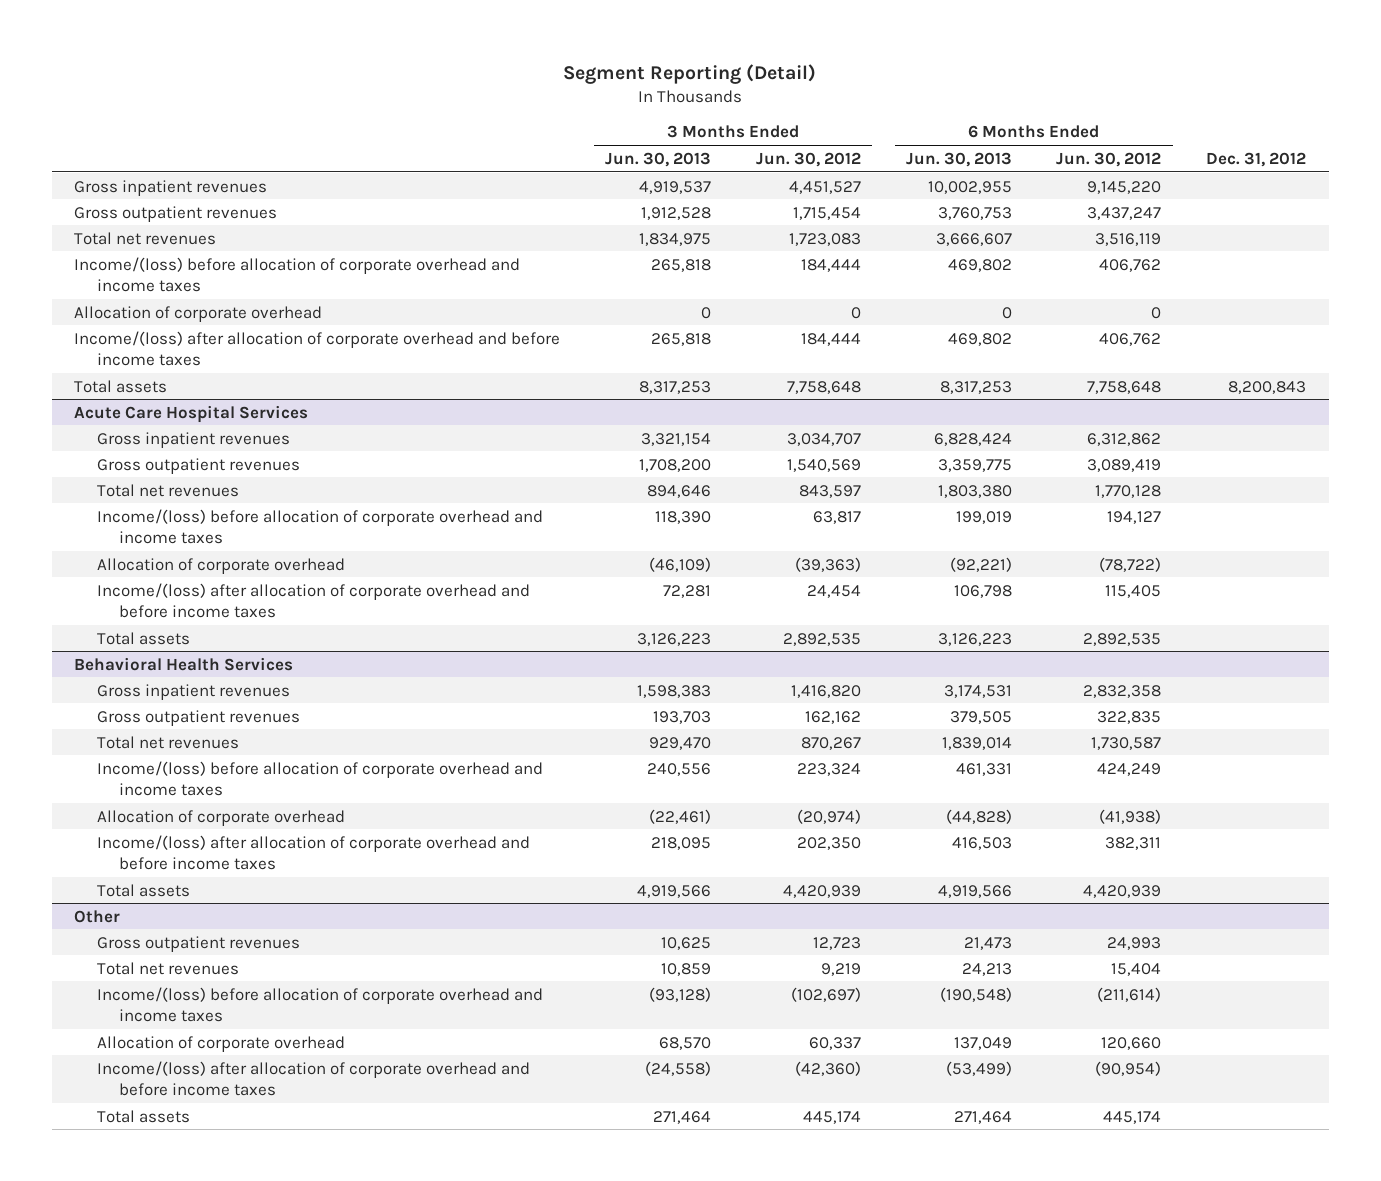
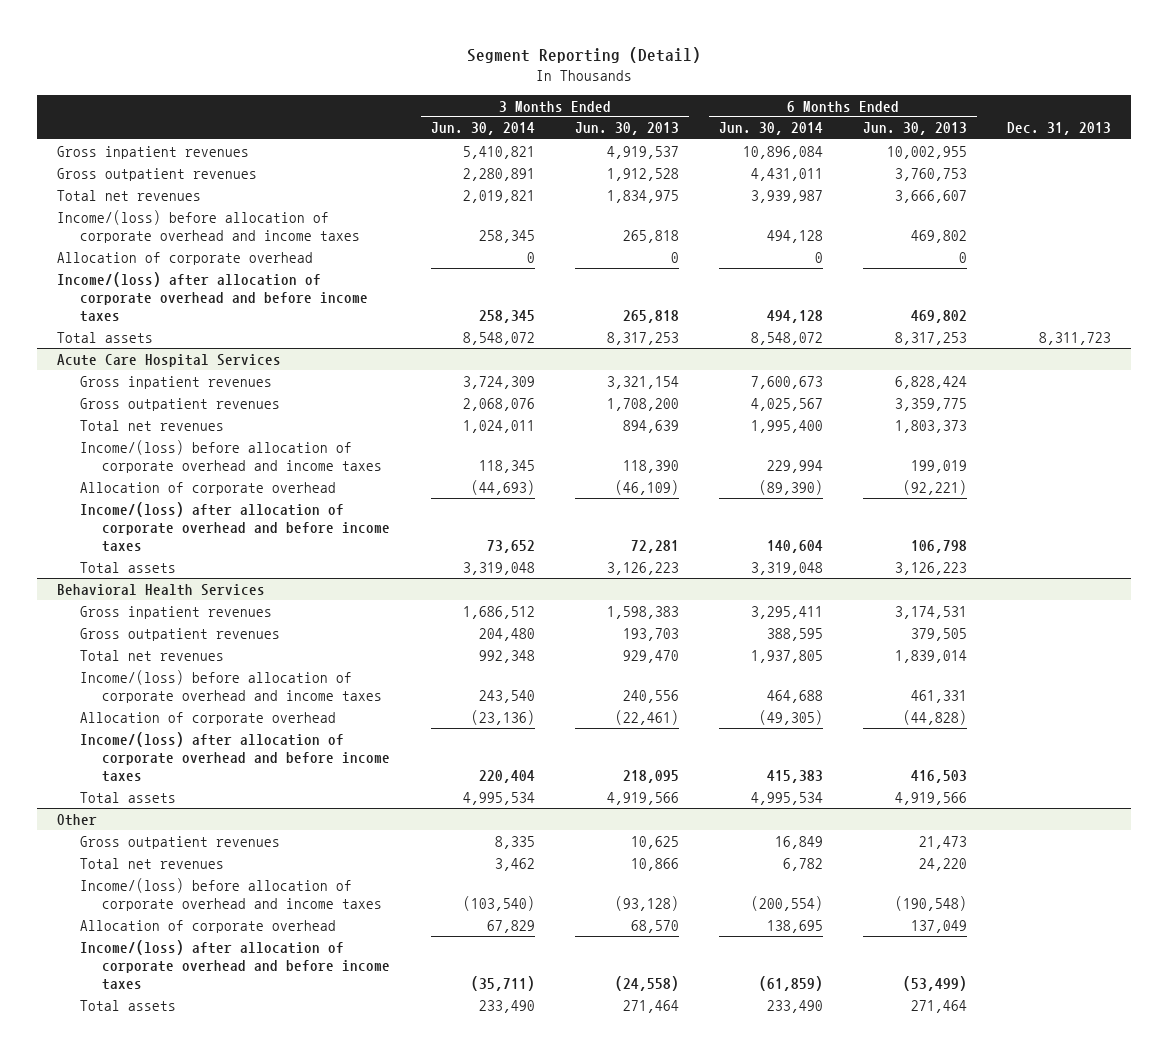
[755,151,861,167] Jun. 30, 2012 -> none
[1056,151,1162,167] Jun. 30, 2012 -> none
[1206,151,1307,167] Dec. 31, 2012 -> none
none -> [430,122,535,136] Jun. 30, 2014
none -> [718,122,823,136] Jun. 30, 2014
none -> [1007,122,1112,136] Dec. 31, 2013
[647,484,712,498] 894,646 -> [622,419,679,433] 894,639
[937,484,1012,498] 1,803,380 -> [894,419,967,433] 1,803,373
[661,962,712,976] 10,859 -> [630,857,679,871] 10,866
[961,962,1012,976] 24,213 -> [918,857,967,871] 24,220

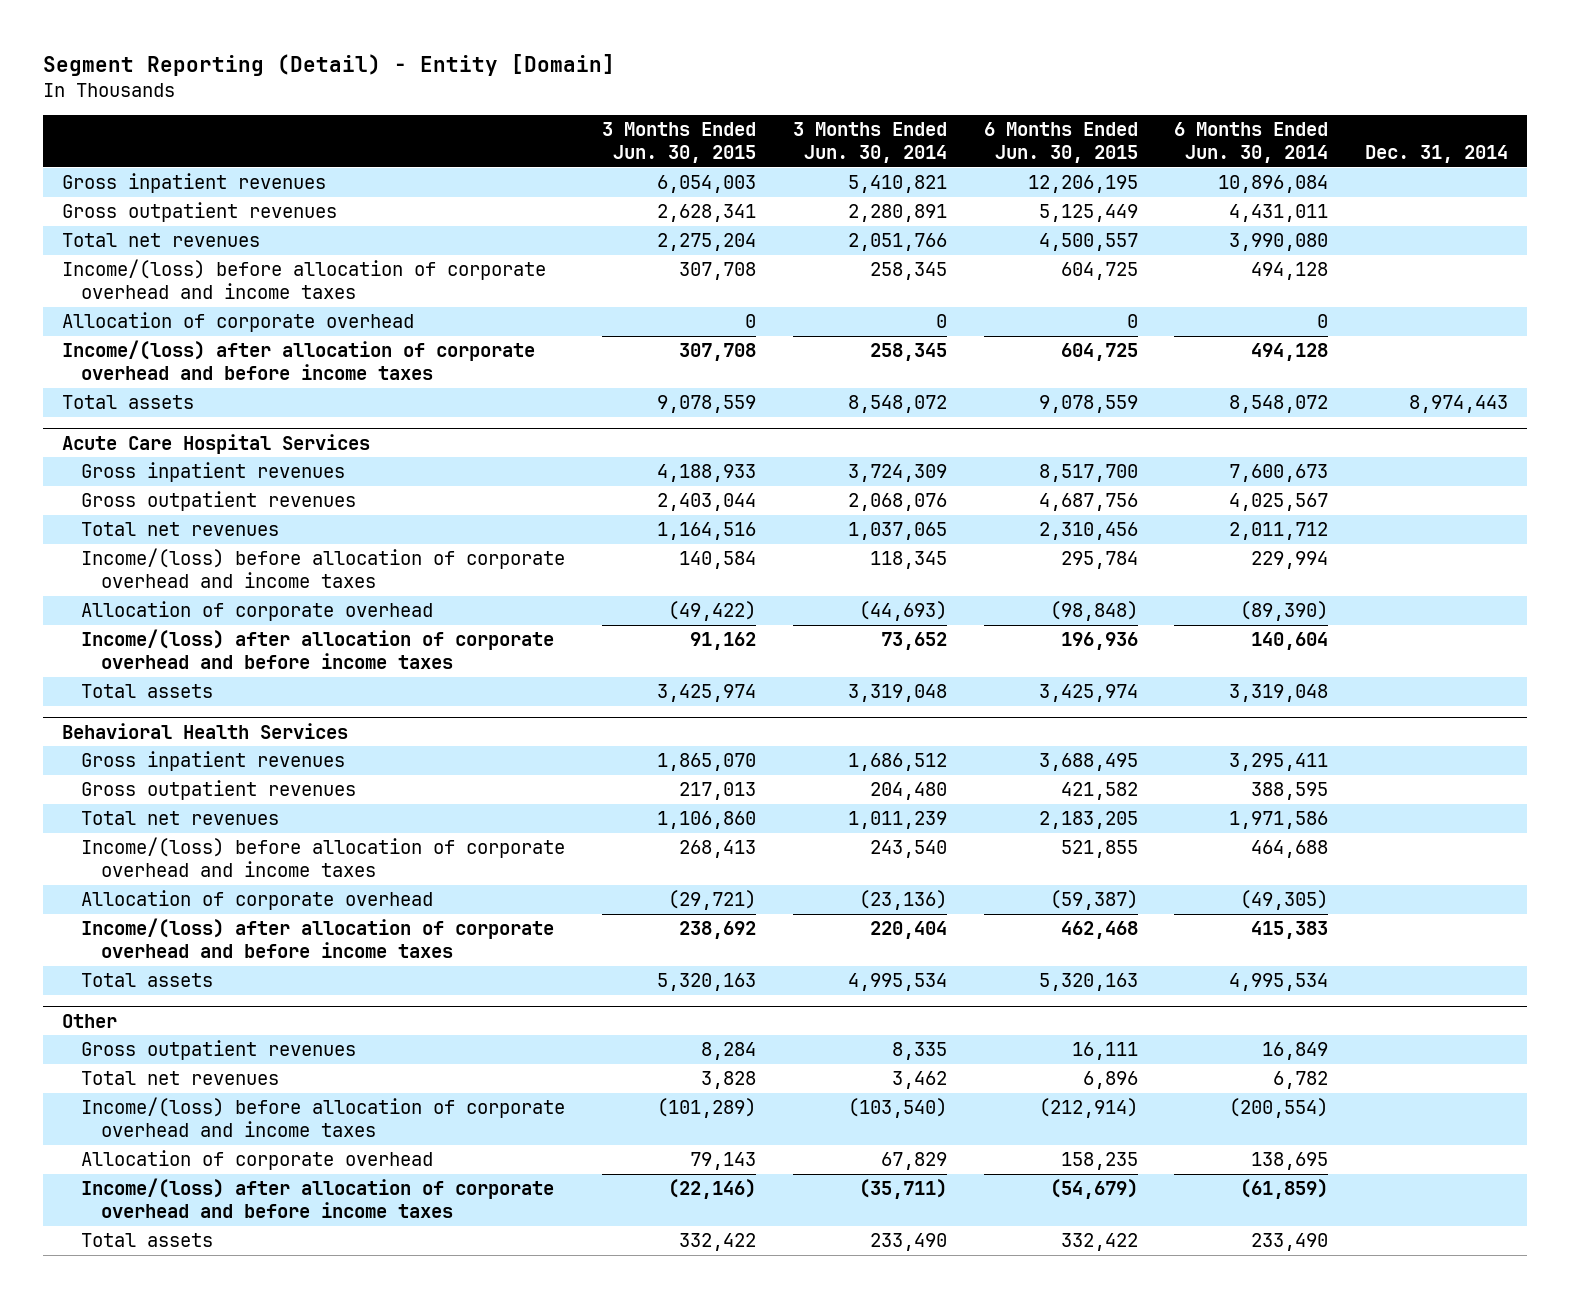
[467,47,702,64] Segment Reporting (Detail) -> [43,53,616,76] Segment Reporting (Detail) - Entity [Domain]
[574,122,679,136] Jun. 30, 2013 -> none
[862,122,967,136] Jun. 30, 2013 -> none
[1007,122,1112,136] Dec. 31, 2013 -> none
none -> [602,122,757,163] 3 Months Ended Jun. 30, 2015
none -> [983,122,1138,163] 6 Months Ended Jun. 30, 2015
none -> [1365,144,1509,163] Dec. 31, 2014
[462,189,535,203] 2,019,821 -> [847,233,947,252] 2,051,766
[750,189,823,203] 3,939,987 -> [1229,233,1329,252] 3,990,080
[462,419,535,433] 1,024,011 -> [847,522,947,541] 1,037,065
[750,419,823,433] 1,995,400 -> [1229,522,1329,541] 2,011,712
[478,649,535,663] 992,348 -> [847,811,947,830] 1,011,239
[750,649,823,663] 1,937,805 -> [1229,811,1329,830] 1,971,586

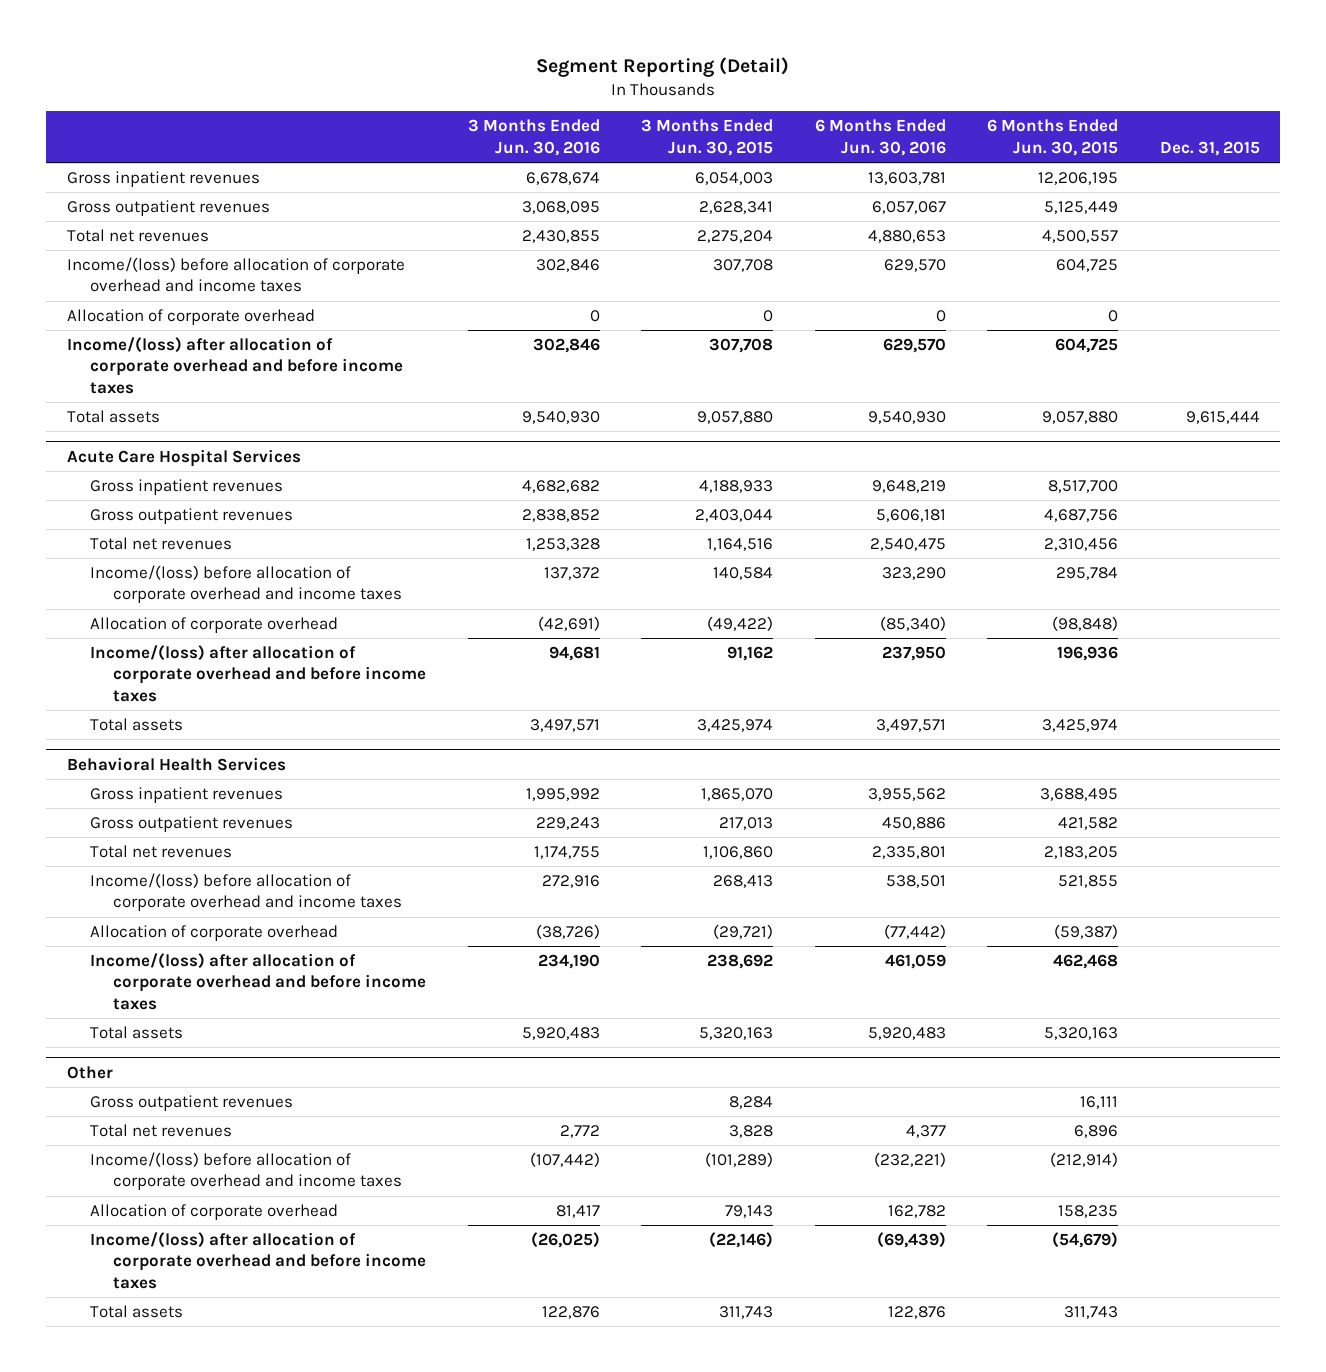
[43,53,616,76] Segment Reporting (Detail) - Entity [Domain] -> [536,57,790,78] Segment Reporting (Detail)
[792,122,947,163] 3 Months Ended Jun. 30, 2014 -> none
[1174,122,1329,163] 6 Months Ended Jun. 30, 2014 -> none
[1365,144,1509,163] Dec. 31, 2014 -> none
none -> [467,119,600,156] 3 Months Ended Jun. 30, 2016
none -> [814,119,946,156] 6 Months Ended Jun. 30, 2016
none -> [1159,140,1260,156] Dec. 31, 2015
[657,395,757,414] 9,078,559 -> [697,410,774,424] 9,057,880
[1038,395,1138,414] 9,078,559 -> [1042,410,1119,424] 9,057,880
[679,1233,757,1252] 332,422 -> [719,1305,774,1319] 311,743
[1060,1233,1138,1252] 332,422 -> [1064,1305,1119,1319] 311,743

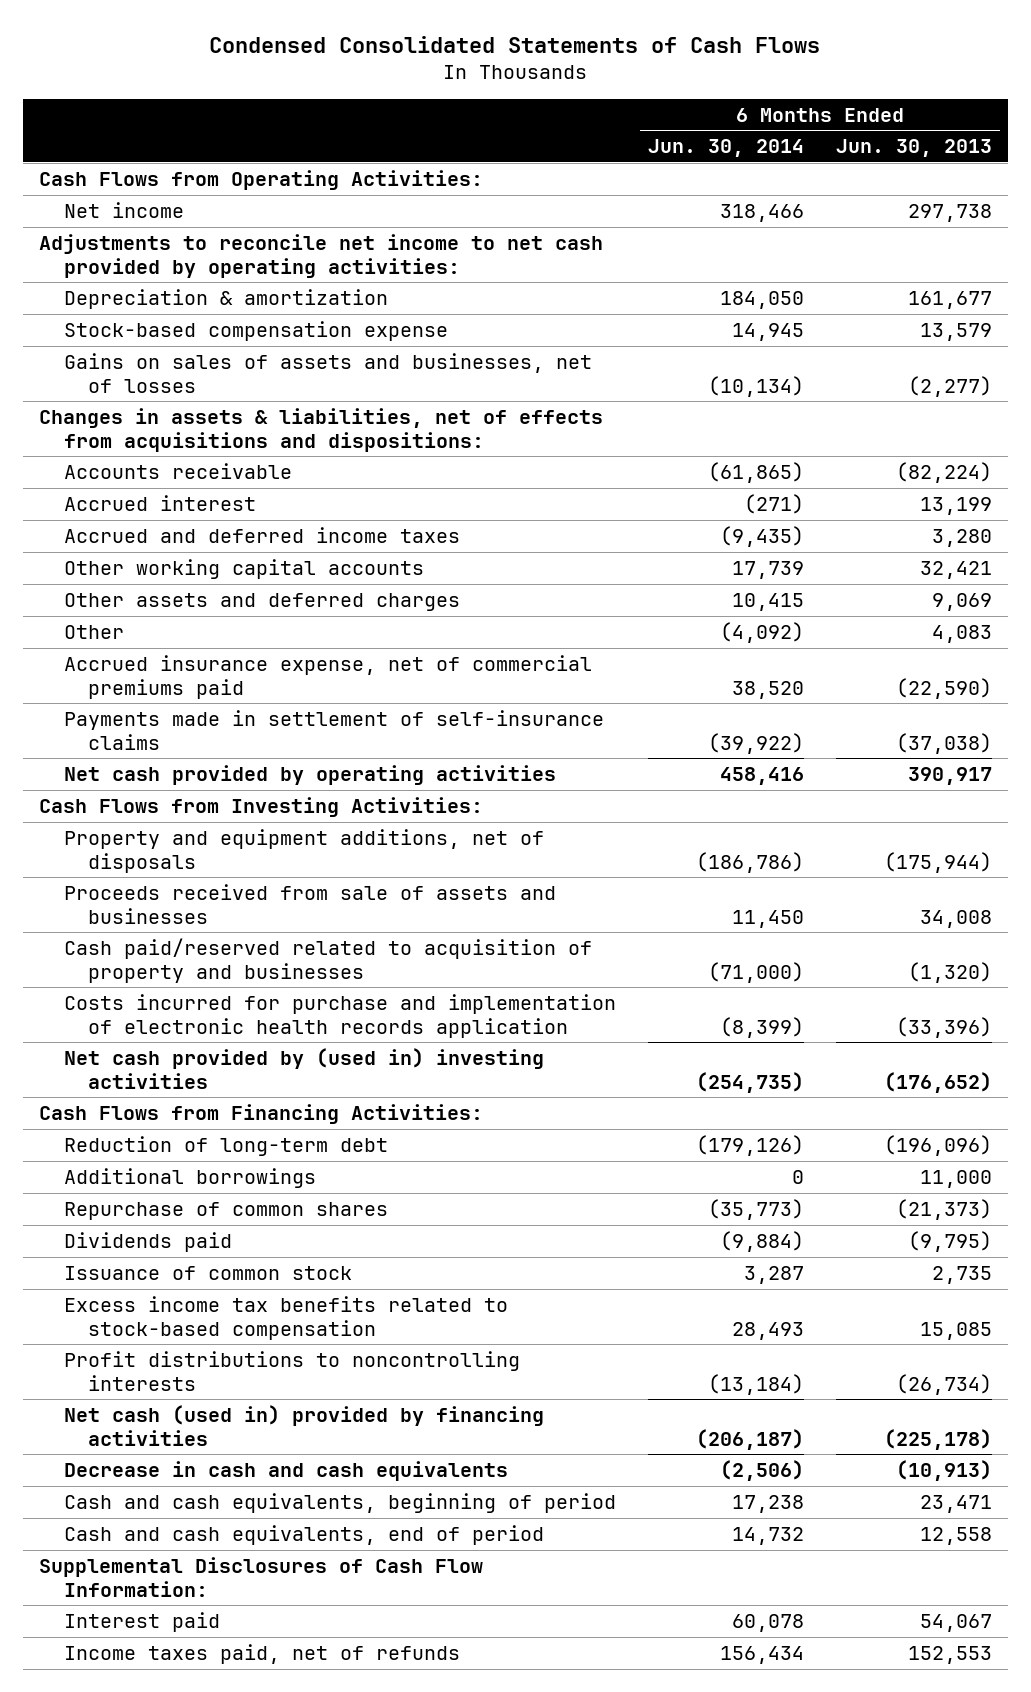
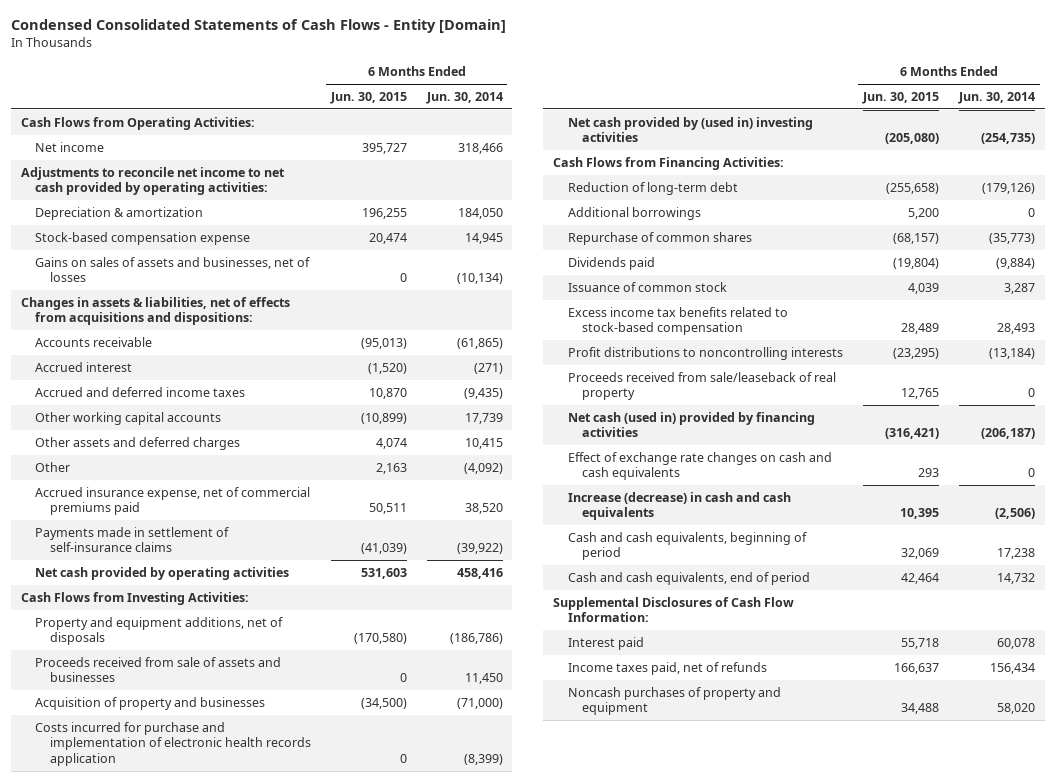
[209,36,821,54] Condensed Consolidated Statements of Cash Flows -> [11,19,507,34] Condensed Consolidated Statements of Cash Flows - Entity [Domain]
[835,139,992,158] Jun. 30, 2013 -> none
none -> [329,92,407,105] Jun. 30, 2015
[63,937,592,983] Cash paid/reserved related to acquisition of property and businesses -> [35,696,266,710] Acquisition of property and businesses
none -> [567,371,836,401] Proceeds received from sale/leaseback of real property
none -> [567,451,832,481] Effect of exchange rate changes on cash and cash equivalents
[63,1460,508,1481] Decrease in cash and cash equivalents -> [567,491,791,521] Increase (decrease) in cash and cash equivalents
none -> [567,686,781,716] Noncash purchases of property and equipment

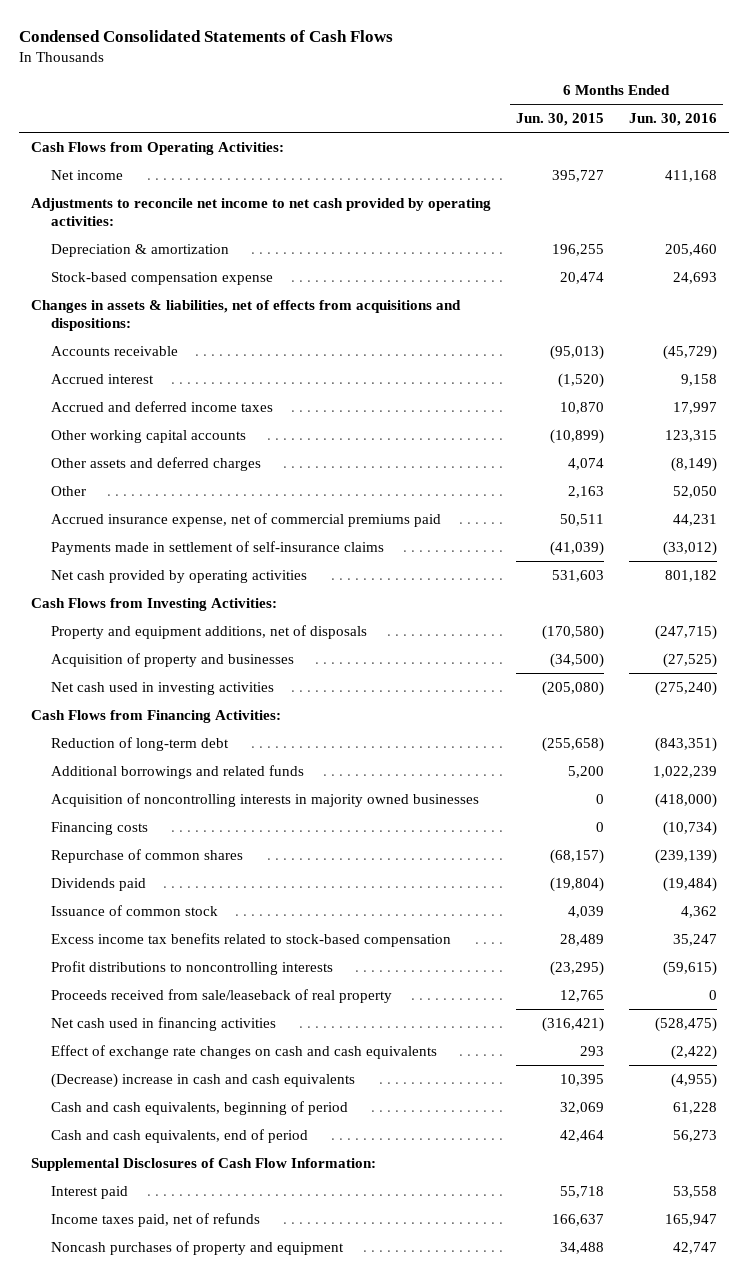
[11,19,507,34] Condensed Consolidated Statements of Cash Flows - Entity [Domain] -> [18,29,393,42] Condensed Consolidated Statements of Cash Flows
[425,92,503,105] Jun. 30, 2014 -> none
none -> [628,113,717,127] Jun. 30, 2016
[35,256,311,283] Gains on sales of assets and businesses, net of losses -> none
[35,656,282,683] Proceeds received from sale of assets and businesses -> none
[35,721,311,766] Costs incurred for purchase and implementation of electronic health records application -> none
[567,116,813,143] Net cash provided by (used in) investing activities -> [51,681,275,695] Net cash used in investing activities
[567,206,701,220] Additional borrowings -> [51,764,305,779] Additional borrowings and related funds
none -> [51,792,480,807] Acquisition of noncontrolling interests in majority owned businesses
none -> [51,821,149,835] Financing costs
[567,411,815,438] Net cash (used in) provided by financing activities -> [51,1016,277,1031] Net cash used in financing activities
[567,491,791,521] Increase (decrease) in cash and cash equivalents -> [51,1072,356,1088] (Decrease) increase in cash and cash equivalents

